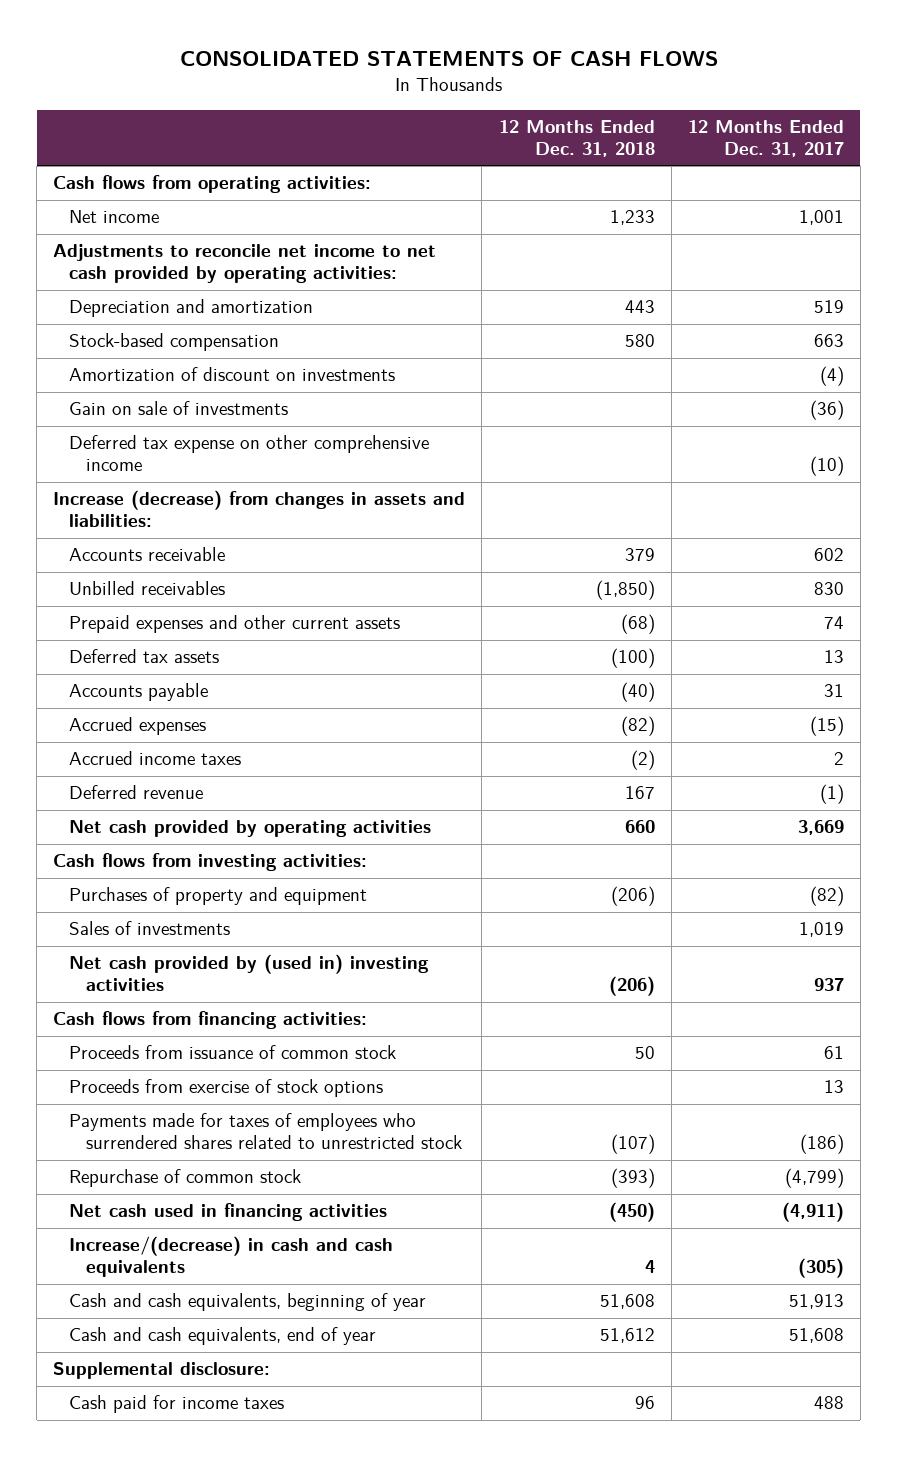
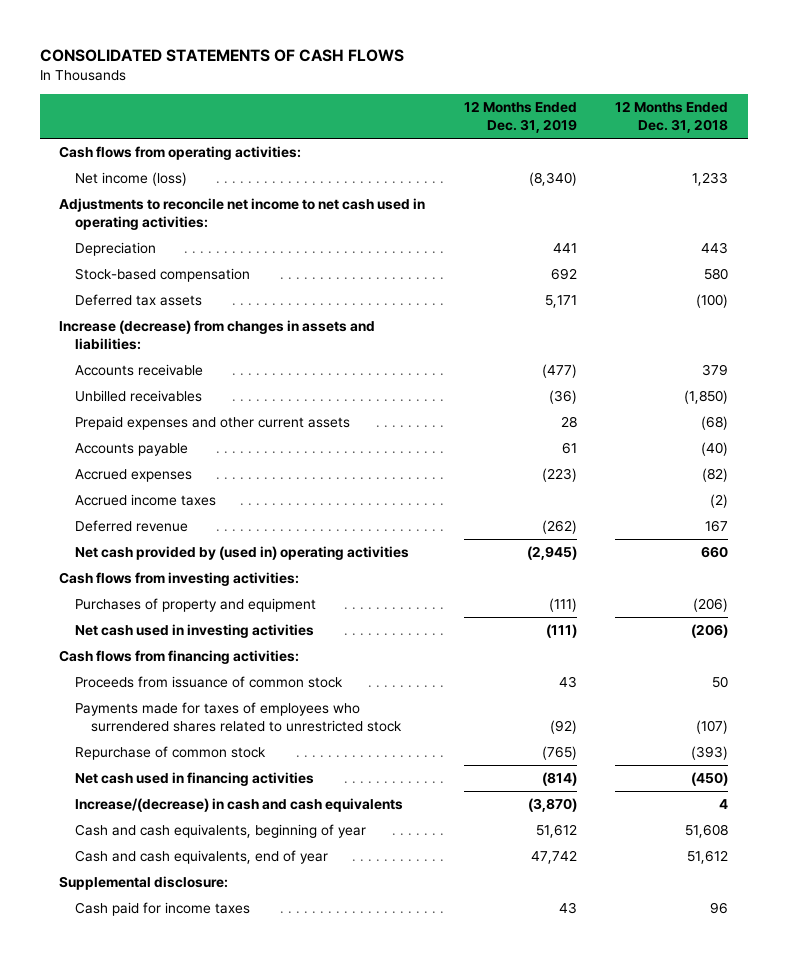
[687,120,844,158] 12 Months Ended Dec. 31, 2017 -> none
none -> [463,101,577,134] 12 Months Ended Dec. 31, 2019
[69,210,160,224] Net income -> [74,171,187,186] Net income (loss)
[53,244,437,284] Adjustments to reconcile net income to net cash provided by operating activities: -> [58,197,425,230] Adjustments to reconcile net income to net cash used in operating activities:
[69,299,314,318] Depreciation and amortization -> [74,241,156,256] Depreciation
[69,367,396,382] Amortization of discount on investments -> none
[69,401,289,416] Gain on sale of investments -> none
[69,435,430,472] Deferred tax expense on other comprehensive income -> none
[69,649,220,664] Deferred tax assets -> [74,293,202,306] Deferred tax assets
[69,820,432,838] Net cash provided by operating activities -> [74,545,409,560] Net cash provided by (used in) operating activities
[69,921,231,936] Sales of investments -> none
[69,954,430,992] Net cash provided by (used in) investing activities -> [74,623,314,638] Net cash used in investing activities
[69,1079,384,1098] Proceeds from exercise of stock options -> none

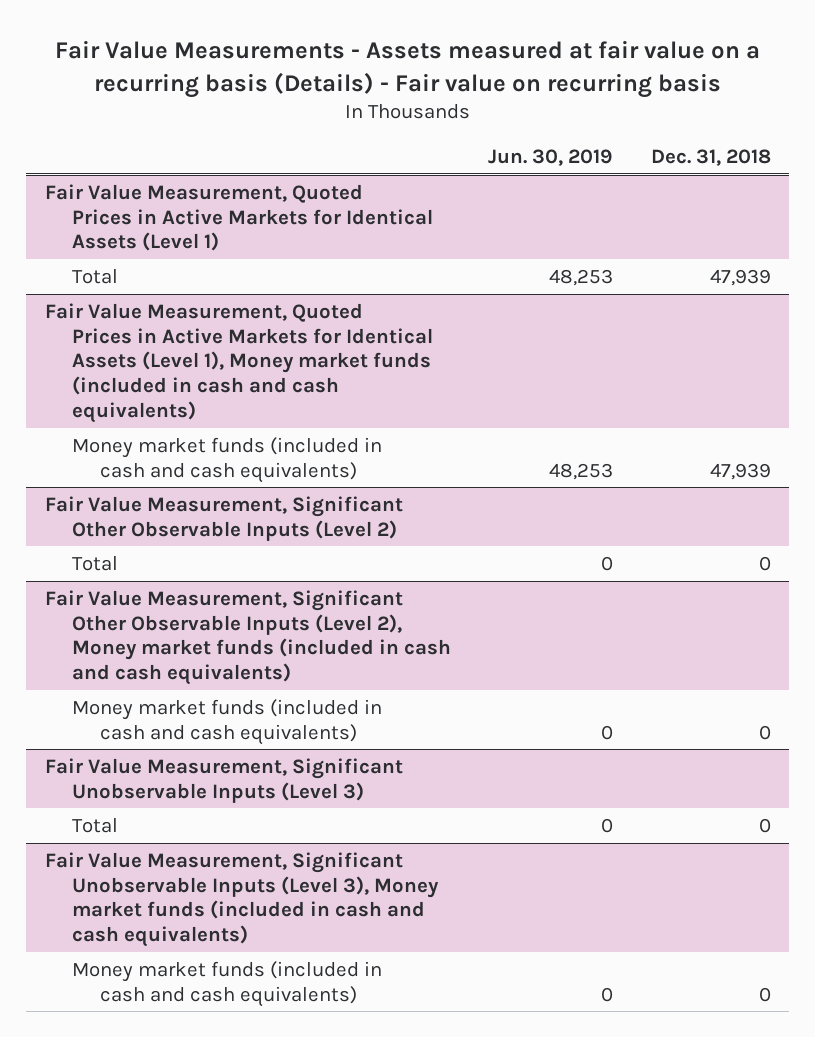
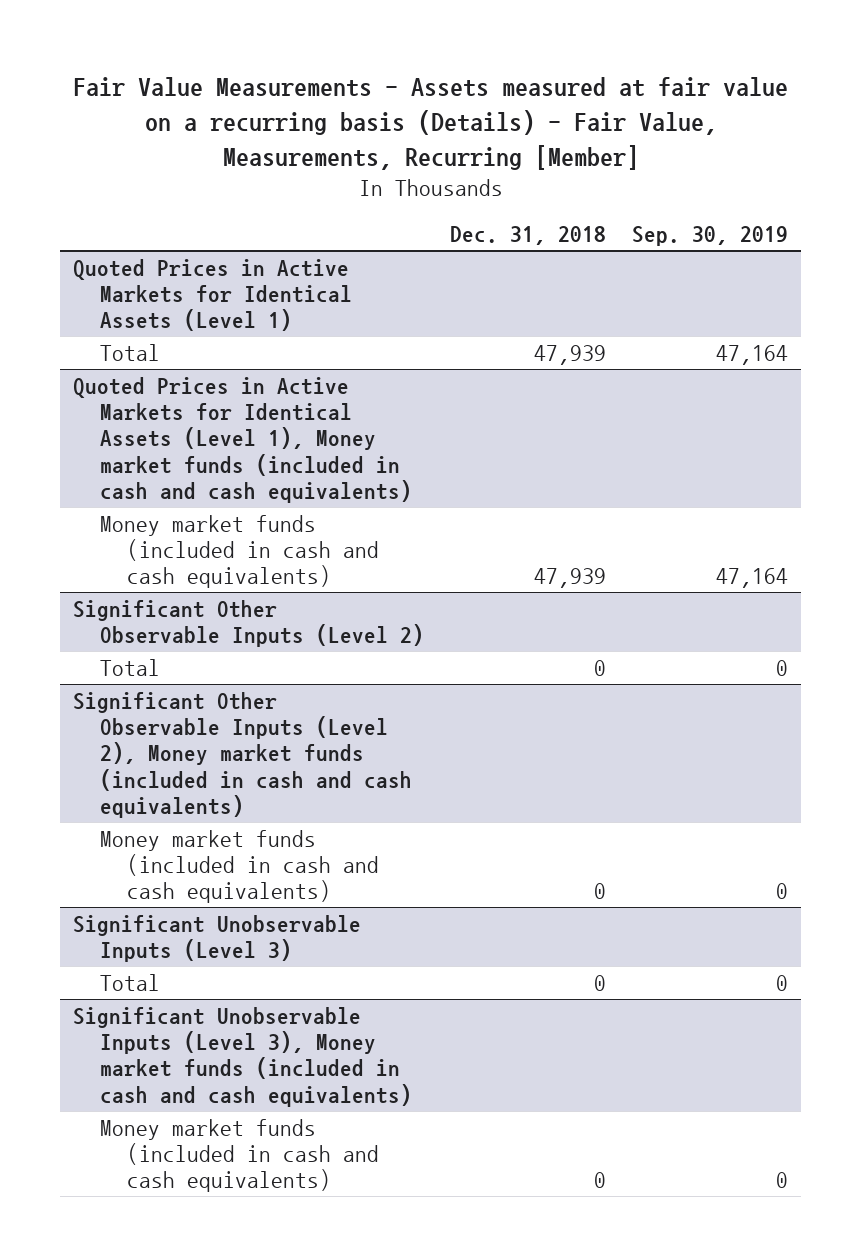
[54,40,760,98] Fair Value Measurements - Assets measured at fair value on a recurring basis (Details) - Fair value on recurring basis -> [72,76,788,170] Fair Value Measurements - Assets measured at fair value on a recurring basis (Details) - Fair Value, Measurements, Recurring [Member]
[488,148,614,166] Jun. 30, 2019 -> none
none -> [632,225,789,246] Sep. 30, 2019
[44,183,434,252] Fair Value Measurement, Quoted Prices in Active Markets for Identical Assets (Level 1) -> [73,258,352,332] Quoted Prices in Active Markets for Identical Assets (Level 1)
[44,302,434,423] Fair Value Measurement, Quoted Prices in Active Markets for Identical Assets (Level 1), Money market funds (included in cash and cash equivalents) -> [73,376,412,503] Quoted Prices in Active Markets for Identical Assets (Level 1), Money market funds (included in cash and cash equivalents)
[44,495,403,541] Fair Value Measurement, Significant Other Observable Inputs (Level 2) -> [73,599,424,647] Significant Other Observable Inputs (Level 2)
[44,589,452,686] Fair Value Measurement, Significant Other Observable Inputs (Level 2), Money market funds (included in cash and cash equivalents) -> [73,691,412,818] Significant Other Observable Inputs (Level 2), Money market funds (included in cash and cash equivalents)
[44,757,403,803] Fair Value Measurement, Significant Unobservable Inputs (Level 3) -> [73,914,362,962] Significant Unobservable Inputs (Level 3)
[44,851,440,948] Fair Value Measurement, Significant Unobservable Inputs (Level 3), Money market funds (included in cash and cash equivalents) -> [73,1006,412,1107] Significant Unobservable Inputs (Level 3), Money market funds (included in cash and cash equivalents)

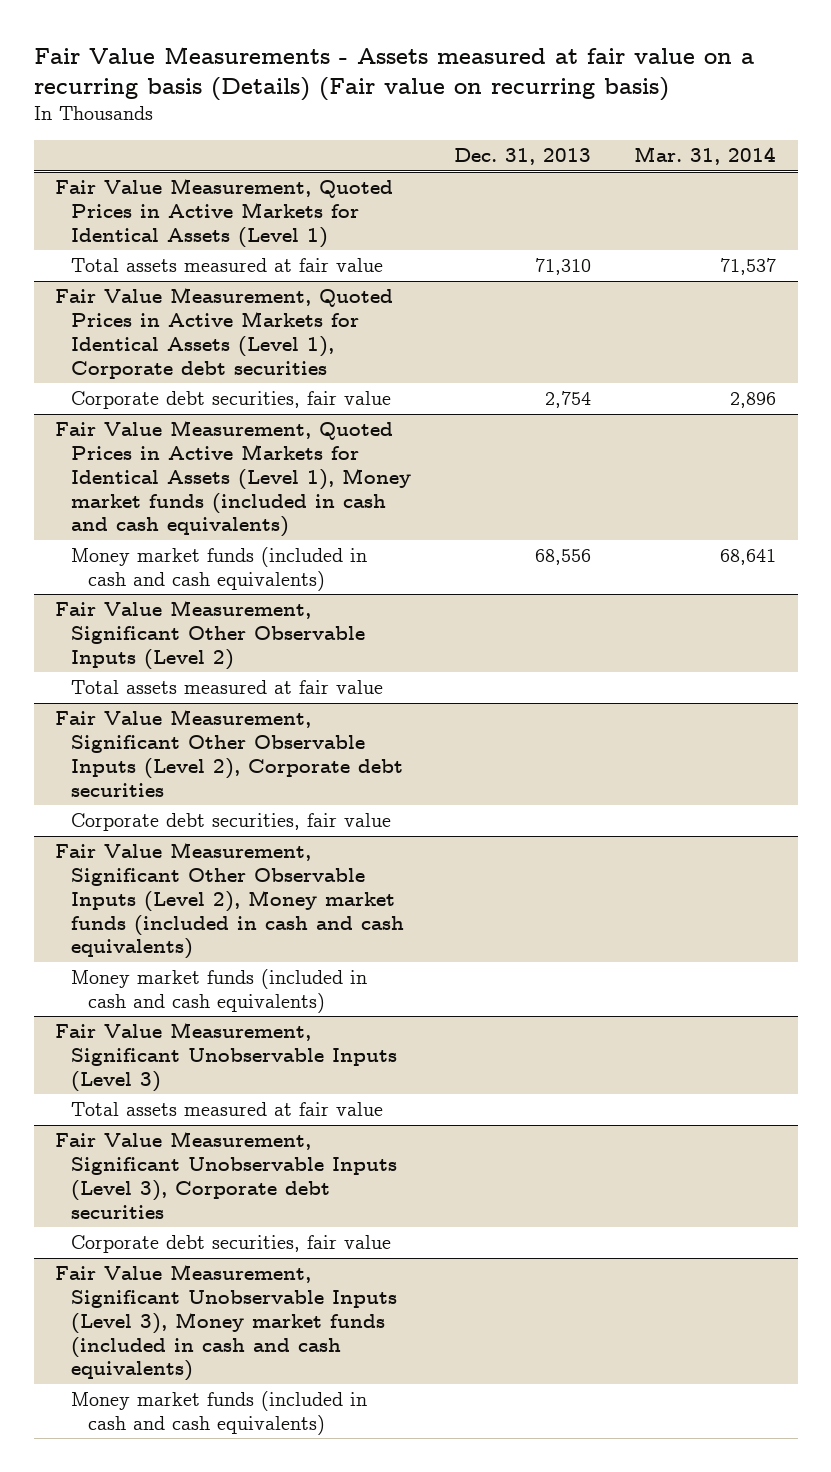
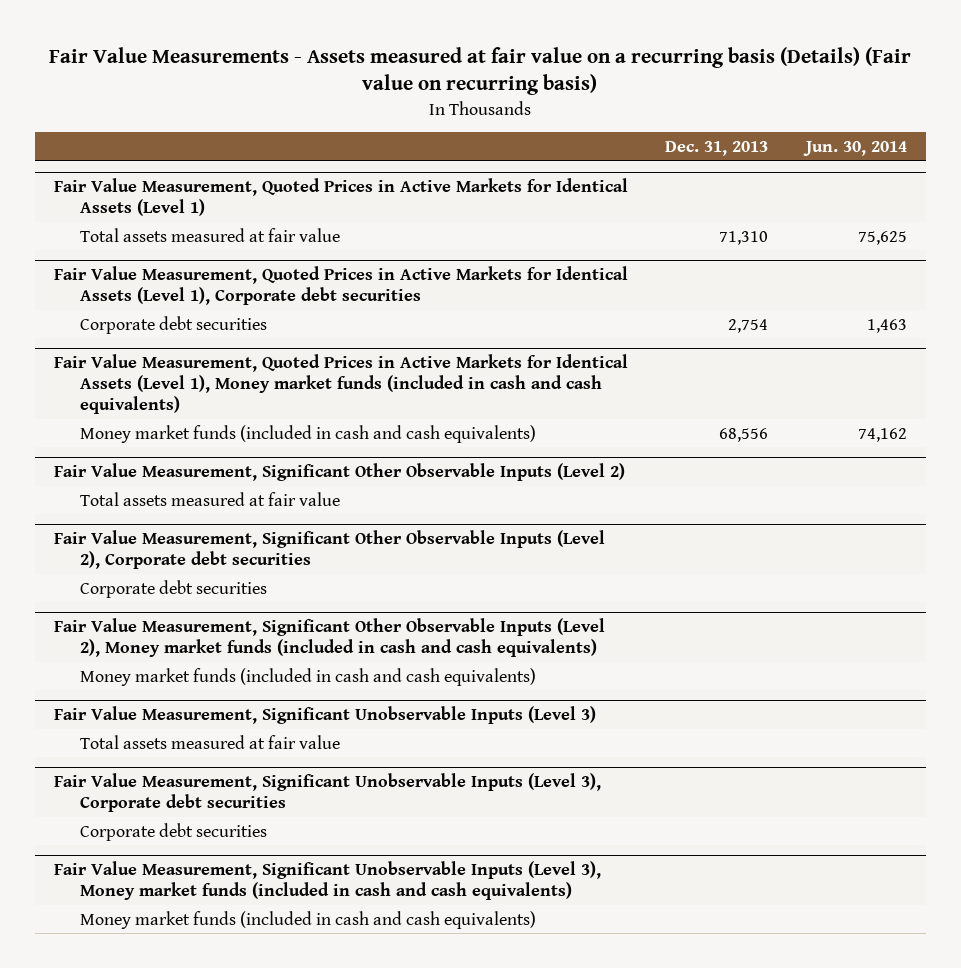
[634,145,777,165] Mar. 31, 2014 -> none
none -> [803,141,908,157] Jun. 30, 2014
[71,390,392,409] Corporate debt securities, fair value -> [80,315,268,334] Corporate debt securities
[71,812,392,831] Corporate debt securities, fair value -> [80,579,268,598] Corporate debt securities
[71,1234,392,1253] Corporate debt securities, fair value -> [80,822,268,841] Corporate debt securities

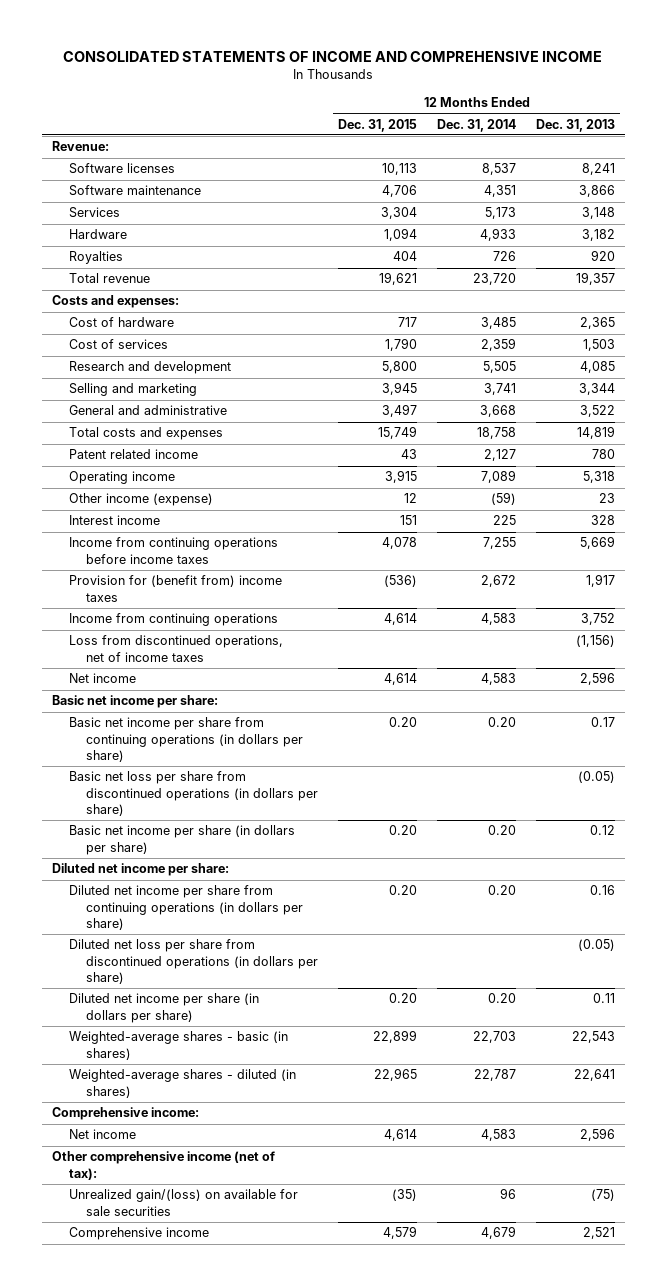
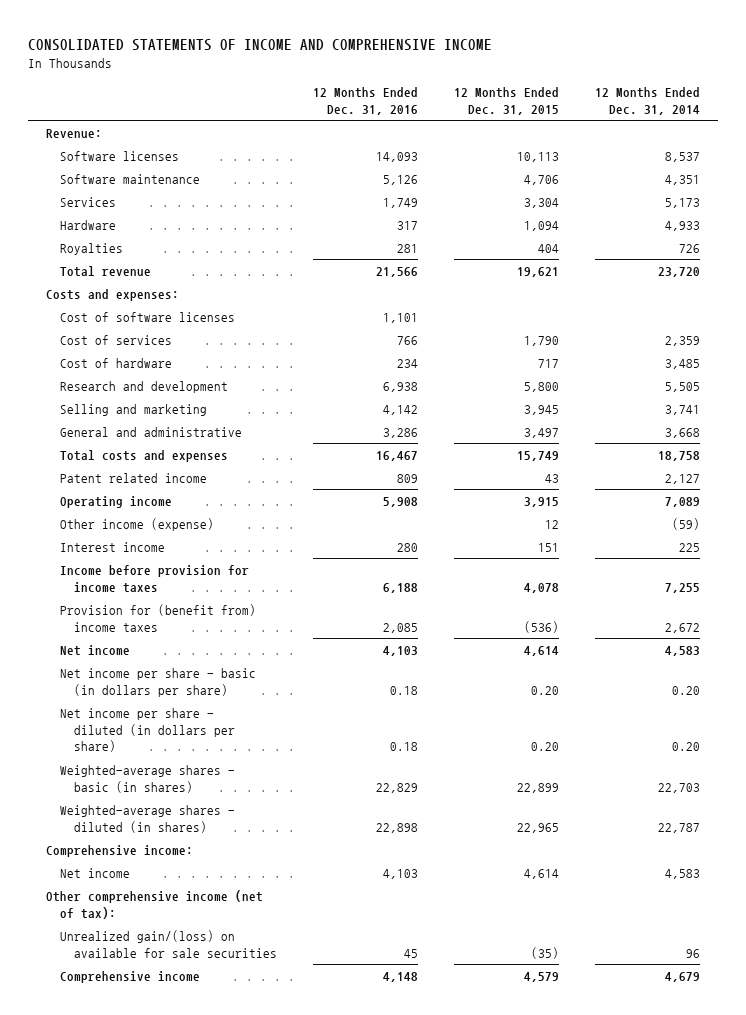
[535,118,615,132] Dec. 31, 2013 -> none
none -> [312,86,418,115] 12 Months Ended Dec. 31, 2016
none -> [60,311,236,322] Cost of software licenses
[69,317,175,328] Cost of hardware -> [60,357,173,368] Cost of hardware
[69,537,279,564] Income from continuing operations before income taxes -> [60,564,250,593] Income before provision for income taxes
[69,613,279,627] Income from continuing operations -> none
[69,635,284,662] Loss from discontinued operations, net of income taxes -> none
[51,695,218,709] Basic net income per share: -> none
[69,717,304,762] Basic net income per share from continuing operations (in dollars per share) -> none
[69,771,319,816] Basic net loss per share from discontinued operations (in dollars per share) -> none
[51,863,229,877] Diluted net income per share: -> none
[69,885,304,930] Diluted net income per share from continuing operations (in dollars per share) -> none
[69,939,319,984] Diluted net loss per share from discontinued operations (in dollars per share) -> none
[69,825,296,855] Basic net income per share (in dollars per share) -> [60,667,257,697] Net income per share - basic (in dollars per share)
[69,993,260,1023] Diluted net income per share (in dollars per share) -> [60,707,235,753] Net income per share - diluted (in dollars per share)

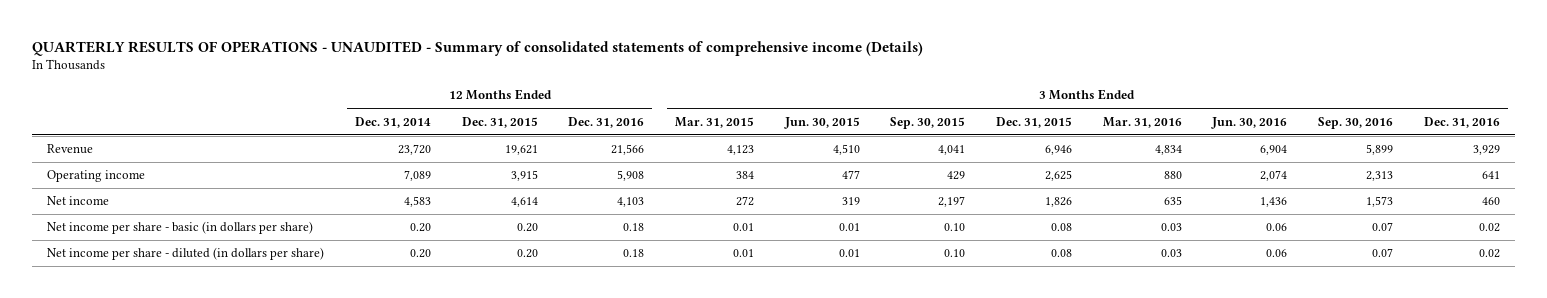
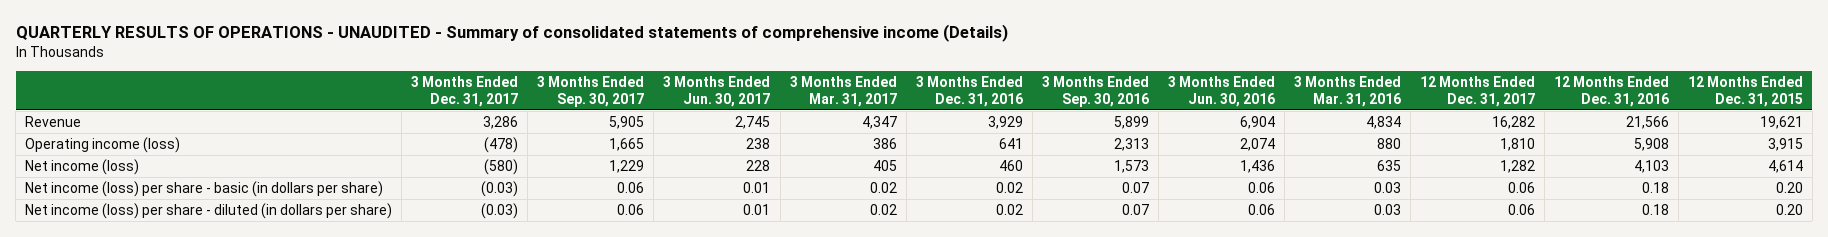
[354,116,431,128] Dec. 31, 2014 -> none
[674,116,754,128] Mar. 31, 2015 -> none
[783,116,860,129] Jun. 30, 2015 -> none
[890,116,966,129] Sep. 30, 2015 -> none
[996,116,1073,128] Dec. 31, 2015 -> none
none -> [411,76,519,108] 3 Months Ended Dec. 31, 2017
none -> [537,76,645,108] 3 Months Ended Sep. 30, 2017
none -> [663,76,771,108] 3 Months Ended Jun. 30, 2017
none -> [789,76,897,108] 3 Months Ended Mar. 31, 2017
none -> [1419,76,1535,108] 12 Months Ended Dec. 31, 2017
[47,170,146,183] Operating income -> [25,136,181,153] Operating income (loss)
[47,196,110,206] Net income -> [25,158,140,175] Net income (loss)
[47,221,314,235] Net income per share - basic (in dollars per share) -> [25,180,384,197] Net income (loss) per share - basic (in dollars per share)
[47,247,325,261] Net income per share - diluted (in dollars per share) -> [25,202,393,219] Net income (loss) per share - diluted (in dollars per share)

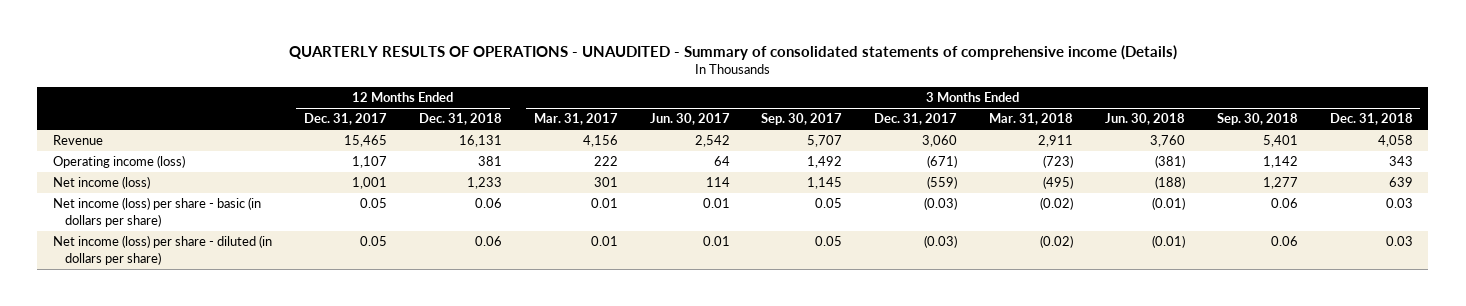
[915,76,1023,108] 3 Months Ended Dec. 31, 2016 -> none
[1041,76,1149,108] 3 Months Ended Sep. 30, 2016 -> none
[1167,76,1275,108] 3 Months Ended Jun. 30, 2016 -> none
[1293,76,1401,108] 3 Months Ended Mar. 31, 2016 -> none
[1553,76,1669,108] 12 Months Ended Dec. 31, 2016 -> none
[1687,76,1803,108] 12 Months Ended Dec. 31, 2015 -> none
none -> [418,113,502,126] Dec. 31, 2018
none -> [989,113,1074,126] Mar. 31, 2018
none -> [1104,113,1185,126] Jun. 30, 2018
none -> [1216,113,1298,126] Sep. 30, 2018
none -> [1329,113,1413,126] Dec. 31, 2018
[483,115,519,129] 3,286 -> [922,135,958,148] 3,060
[609,115,645,129] 5,905 -> [807,135,843,148] 5,707
[735,115,771,129] 2,745 -> [694,135,730,148] 2,542
[861,115,897,129] 4,347 -> [582,135,618,148] 4,156
[1491,115,1535,129] 16,282 -> [344,135,388,148] 15,465
[484,136,519,153] (478) -> [927,155,958,169] (671)
[609,137,645,151] 1,665 -> [807,156,843,169] 1,492
[746,137,771,149] 238 -> [713,156,730,167] 64
[872,137,897,149] 386 -> [593,156,618,167] 222
[1499,137,1535,151] 1,810 -> [352,156,388,169] 1,107
[484,158,519,175] (580) -> [927,176,958,190] (559)
[609,159,645,173] 1,229 -> [807,177,843,190] 1,145
[746,159,771,171] 228 -> [705,177,730,188] 114
[872,159,897,171] 405 -> [593,177,618,188] 301
[1499,159,1535,173] 1,282 -> [352,177,388,190] 1,001
[617,181,645,193] 0.06 -> [815,198,843,209] 0.05
[869,181,897,193] 0.02 -> [590,198,618,209] 0.01
[1507,181,1535,193] 0.06 -> [360,198,388,209] 0.05
[617,203,645,215] 0.06 -> [815,236,843,247] 0.05
[869,203,897,215] 0.02 -> [590,236,618,247] 0.01
[1507,203,1535,215] 0.06 -> [360,236,388,247] 0.05

